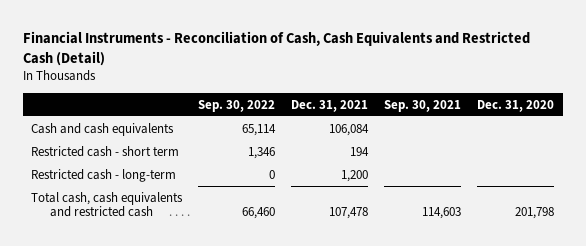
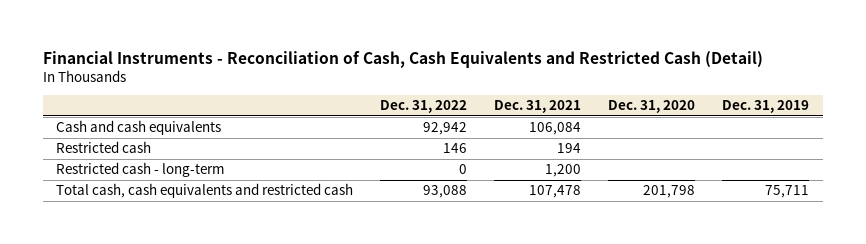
[198,99,276,112] Sep. 30, 2022 -> none
[384,99,462,112] Sep. 30, 2021 -> none
none -> [380,100,468,114] Dec. 31, 2022
none -> [722,100,810,114] Dec. 31, 2019
[31,145,180,157] Restricted cash - short term -> [56,141,152,154] Restricted cash

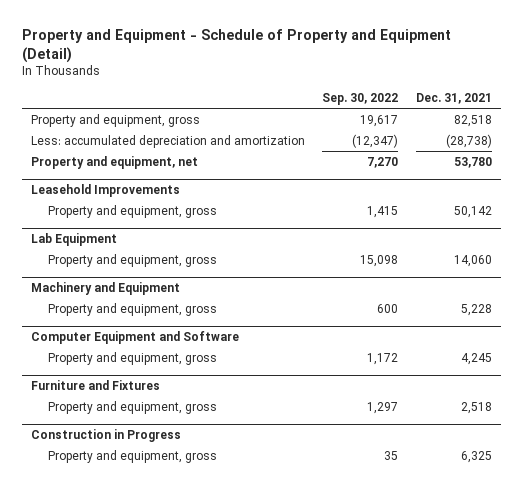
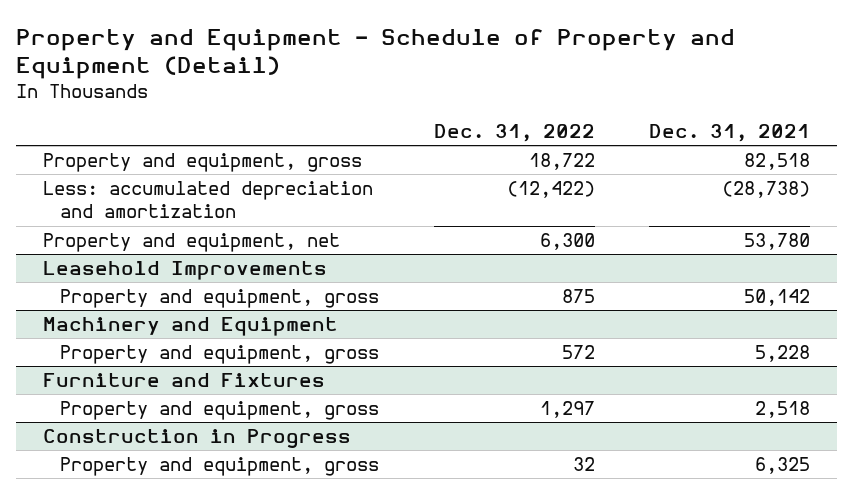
[322,93,399,106] Sep. 30, 2022 -> none
none -> [433,124,595,143] Dec. 31, 2022
[30,233,117,247] Lab Equipment -> none
[47,253,217,267] Property and equipment, gross -> none
[30,331,239,345] Computer Equipment and Software -> none
[47,351,217,365] Property and equipment, gross -> none

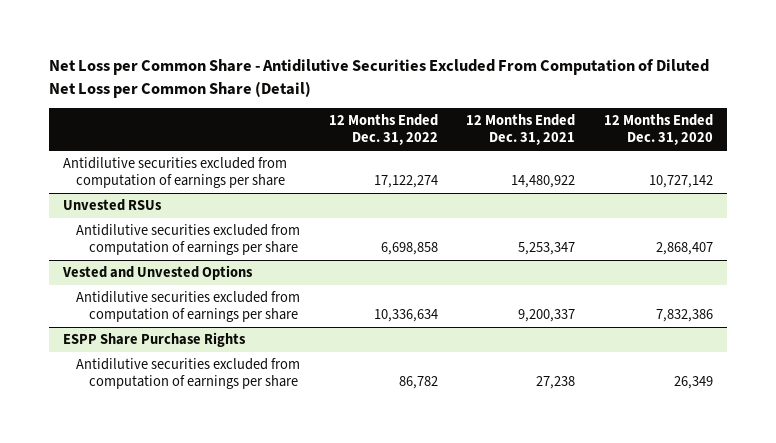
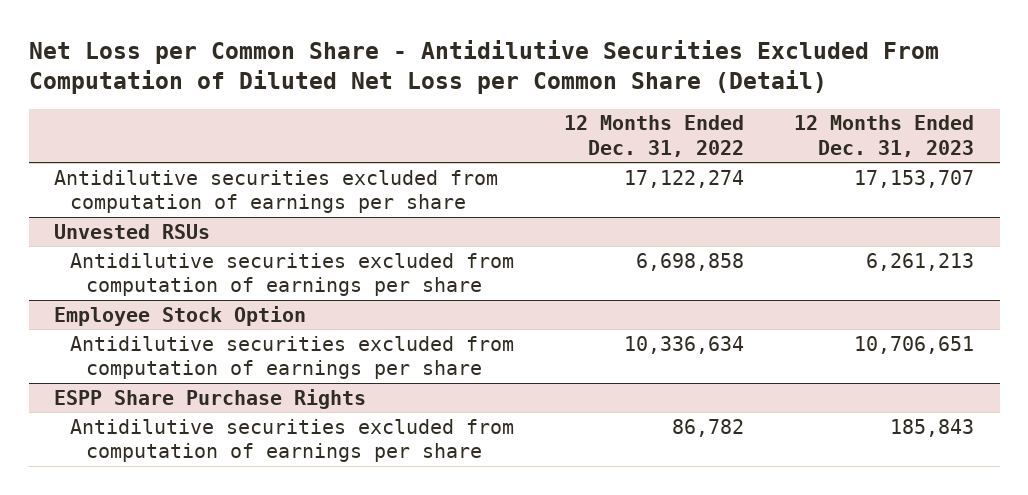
[466,114,576,146] 12 Months Ended Dec. 31, 2021 -> none
[603,114,713,146] 12 Months Ended Dec. 31, 2020 -> none
none -> [794,115,975,157] 12 Months Ended Dec. 31, 2023
[62,265,254,281] Vested and Unvested Options -> [53,305,306,326] Employee Stock Option

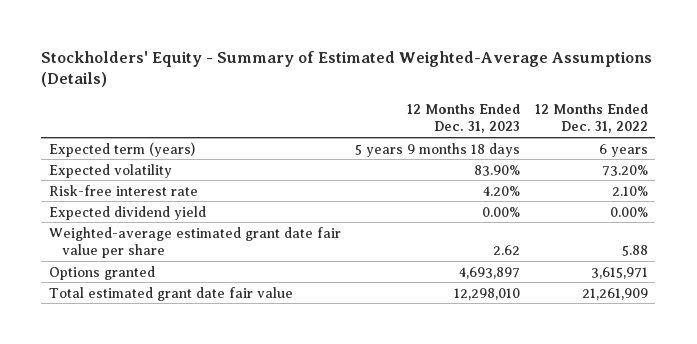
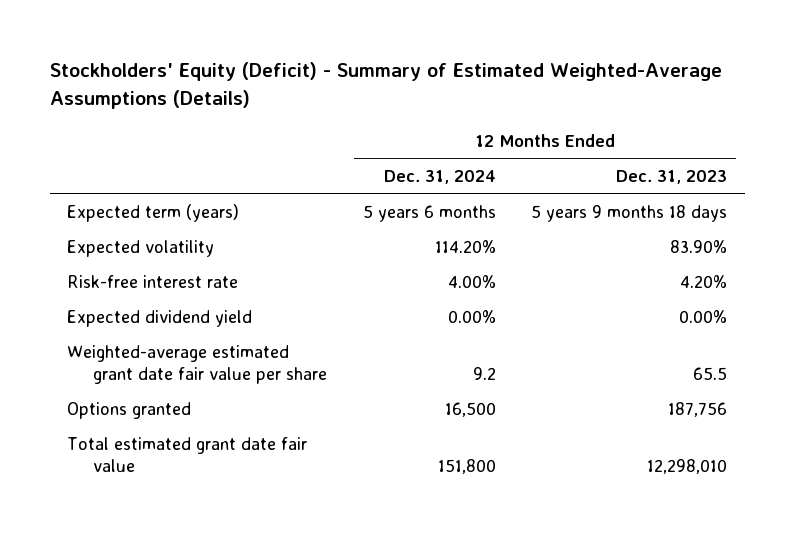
[41,50,653,88] Stockholders' Equity - Summary of Estimated Weighted-Average Assumptions (Details) -> [49,62,722,110] Stockholders' Equity (Deficit) - Summary of Estimated Weighted-Average Assumptions (Details)
[535,103,649,134] 12 Months Ended Dec. 31, 2022 -> none
none -> [383,169,496,184] Dec. 31, 2024
[493,245,521,256] 2.62 -> [692,366,727,380] 65.5
[459,266,521,279] 4,693,897 -> [667,401,727,417] 187,756

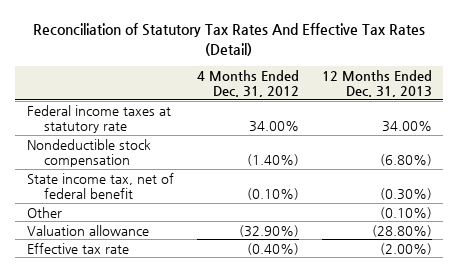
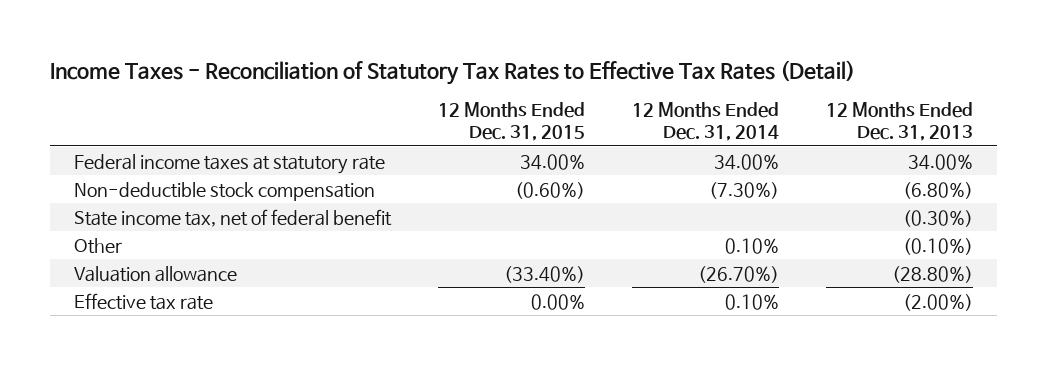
[33,23,426,56] Reconciliation of Statutory Tax Rates And Effective Tax Rates (Detail) -> [49,59,855,85] Income Taxes - Reconciliation of Statutory Tax Rates to Effective Tax Rates (Detail)
[196,69,299,97] 4 Months Ended Dec. 31, 2012 -> none
none -> [437,101,585,142] 12 Months Ended Dec. 31, 2015
none -> [632,101,780,142] 12 Months Ended Dec. 31, 2014
[26,138,151,167] Nondeductible stock compensation -> [73,181,375,201] Non-deductible stock compensation

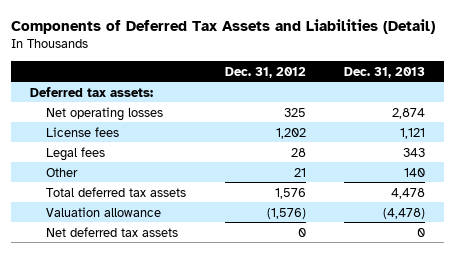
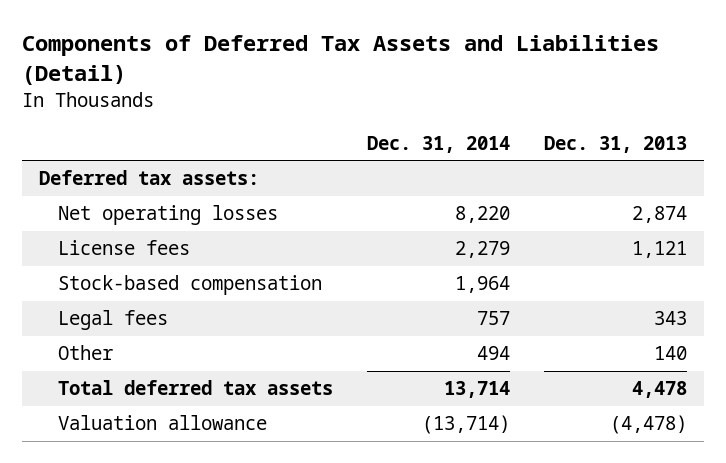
[224,66,306,78] Dec. 31, 2012 -> none
none -> [367,136,511,154] Dec. 31, 2014
none -> [58,275,323,296] Stock-based compensation
[46,226,179,237] Net deferred tax assets -> none

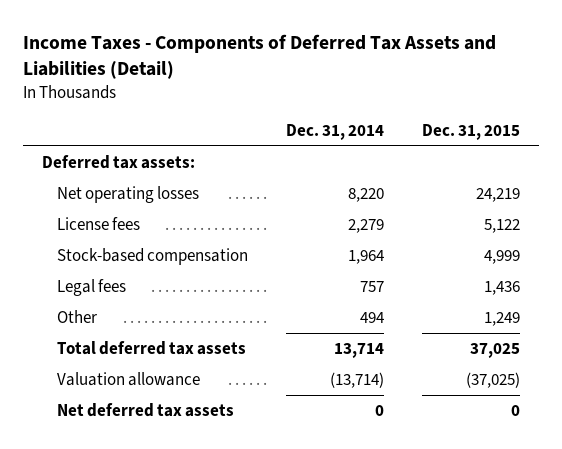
[21,35,659,86] Components of Deferred Tax Assets and Liabilities (Detail) -> [22,34,496,80] Income Taxes - Components of Deferred Tax Assets and Liabilities (Detail)
[544,136,688,154] Dec. 31, 2013 -> none
none -> [421,123,520,140] Dec. 31, 2015
none -> [56,402,234,417] Net deferred tax assets

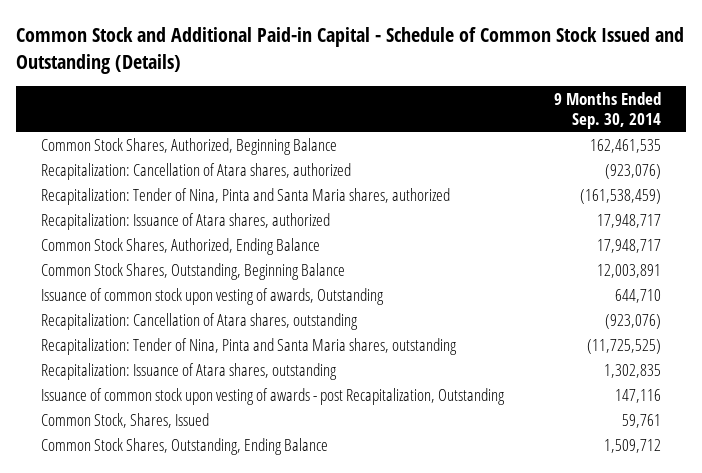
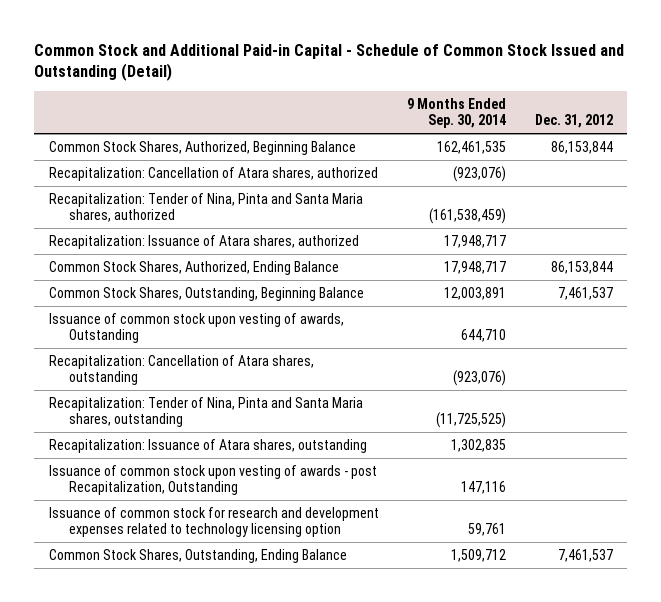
[15,27,684,74] Common Stock and Additional Paid-in Capital - Schedule of Common Stock Issued and Outstanding (Details) -> [34,43,625,82] Common Stock and Additional Paid-in Capital - Schedule of Common Stock Issued and Outstanding (Detail)
none -> [534,114,613,129] Dec. 31, 2012
[40,412,209,428] Common Stock, Shares, Issued -> [48,507,379,538] Issuance of common stock for research and development expenses related to technology licensing option

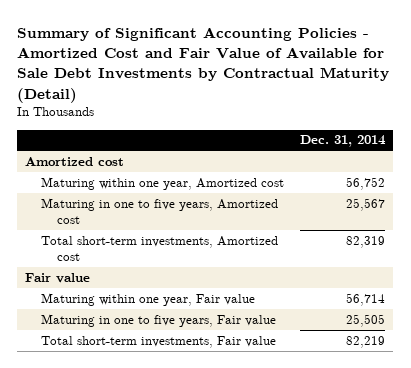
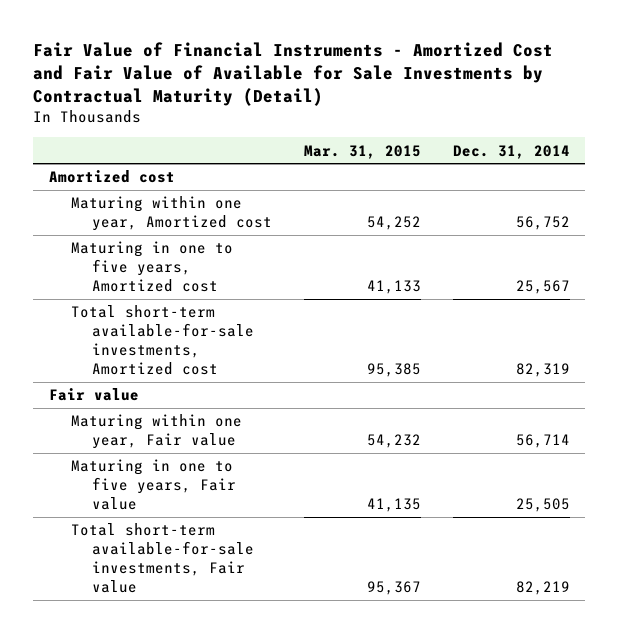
[17,26,390,103] Summary of Significant Accounting Policies - Amortized Cost and Fair Value of Available for Sale Debt Investments by Contractual Maturity (Detail) -> [33,42,554,107] Fair Value of Financial Instruments - Amortized Cost and Fair Value of Available for Sale Investments by Contractual Maturity (Detail)
none -> [303,144,421,159] Mar. 31, 2015
[41,235,279,262] Total short-term investments, Amortized cost -> [70,305,255,376] Total short-term available-for-sale investments, Amortized cost
[41,335,277,348] Total short-term investments, Fair value -> [70,523,255,594] Total short-term available-for-sale investments, Fair value

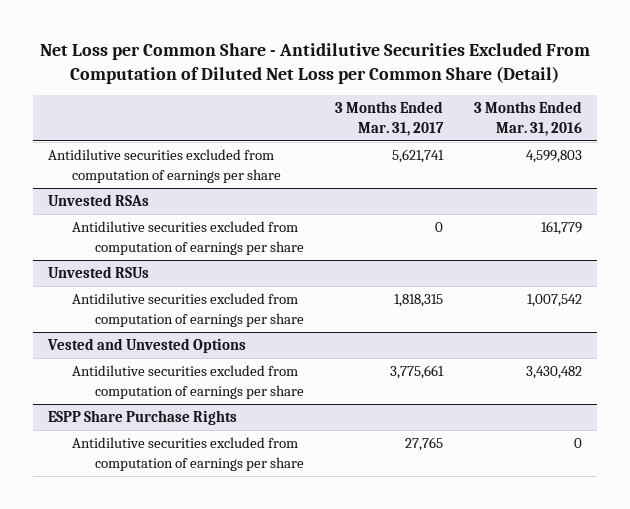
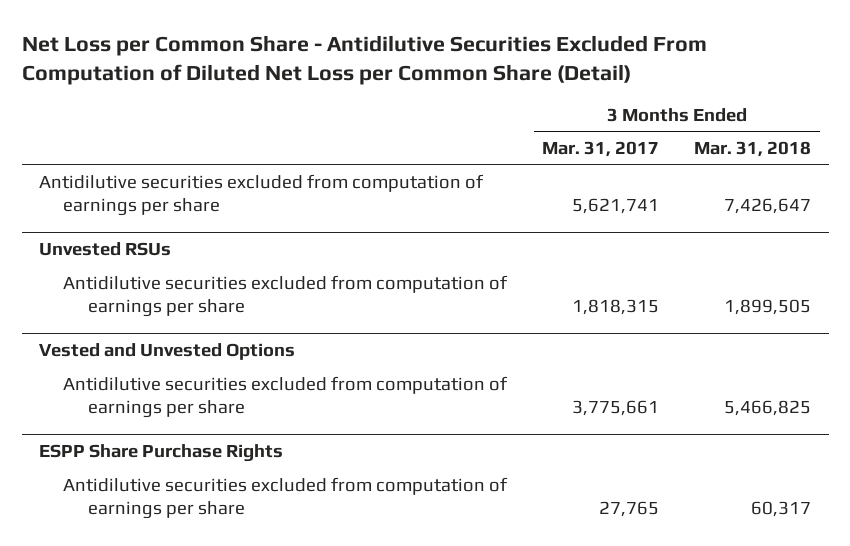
[473,101,582,136] 3 Months Ended Mar. 31, 2016 -> none
none -> [694,140,812,157] Mar. 31, 2018
[48,194,150,207] Unvested RSAs -> none
[71,221,304,255] Antidilutive securities excluded from computation of earnings per share -> none

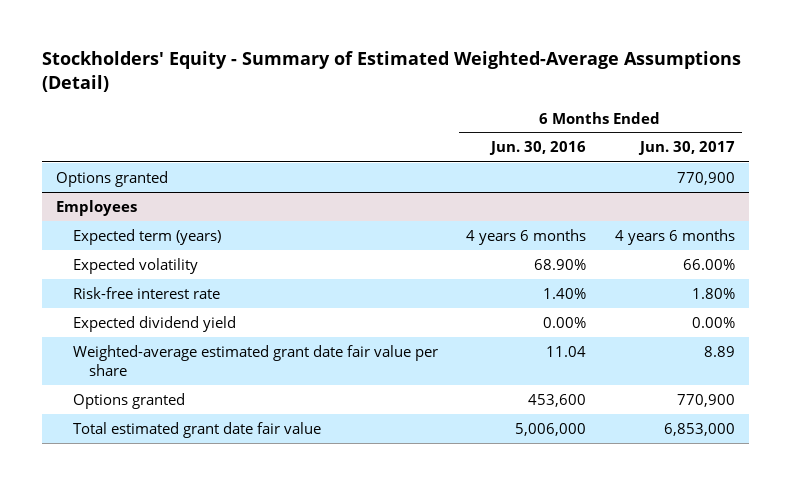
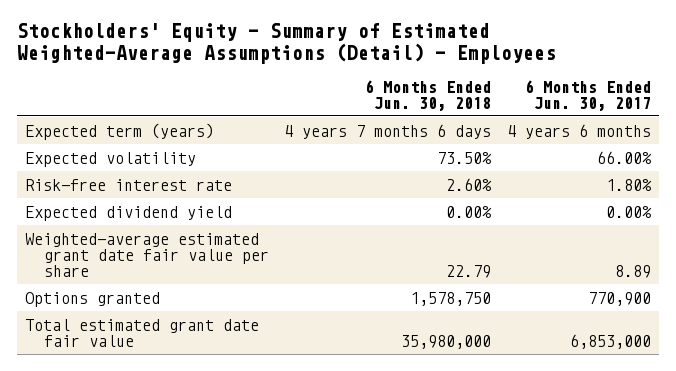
[41,51,741,92] Stockholders' Equity - Summary of Estimated Weighted-Average Assumptions (Detail) -> [16,23,556,64] Stockholders' Equity - Summary of Estimated Weighted-Average Assumptions (Detail) - Employees
[489,141,587,156] Jun. 30, 2016 -> none
none -> [365,79,492,111] 6 Months Ended Jun. 30, 2018
[56,170,169,187] Options granted -> none
[56,199,138,216] Employees -> none

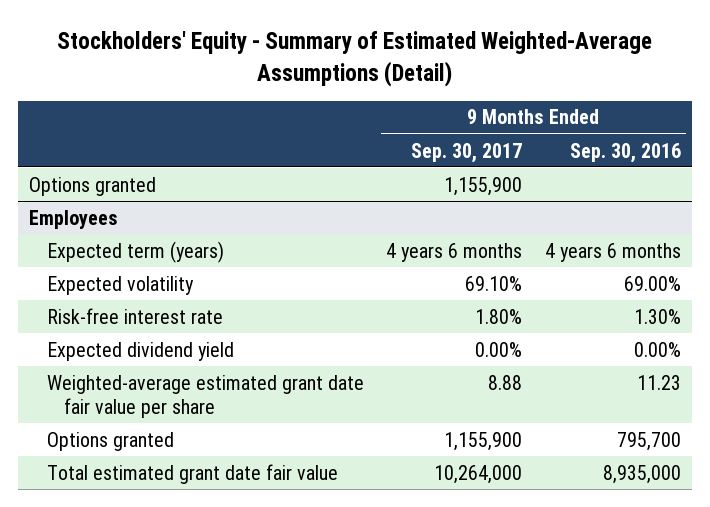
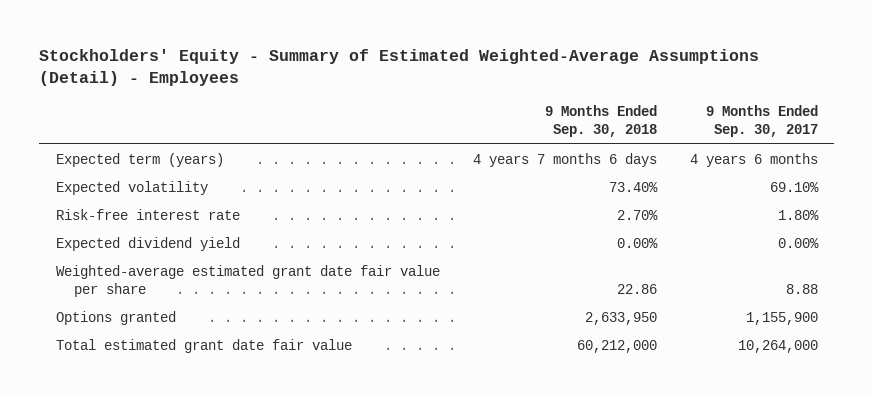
[57,31,653,87] Stockholders' Equity - Summary of Estimated Weighted-Average Assumptions (Detail) -> [39,49,760,87] Stockholders' Equity - Summary of Estimated Weighted-Average Assumptions (Detail) - Employees
[569,142,681,163] Sep. 30, 2016 -> none
none -> [544,105,657,138] 9 Months Ended Sep. 30, 2018
[29,176,157,196] Options granted -> none
[29,209,119,229] Employees -> none

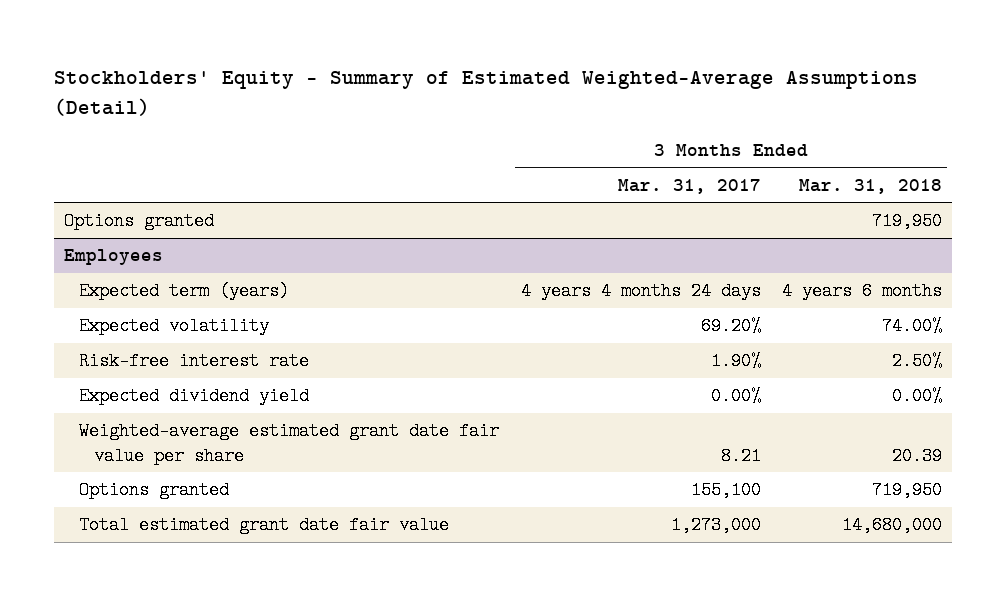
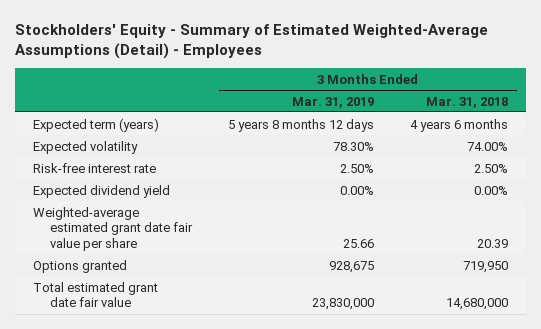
[53,70,918,116] Stockholders' Equity - Summary of Estimated Weighted-Average Assumptions (Detail) -> [14,23,488,60] Stockholders' Equity - Summary of Estimated Weighted-Average Assumptions (Detail) - Employees
[617,178,761,194] Mar. 31, 2017 -> none
none -> [292,96,375,108] Mar. 31, 2019
[64,212,215,231] Options granted -> none
[64,249,164,266] Employees -> none

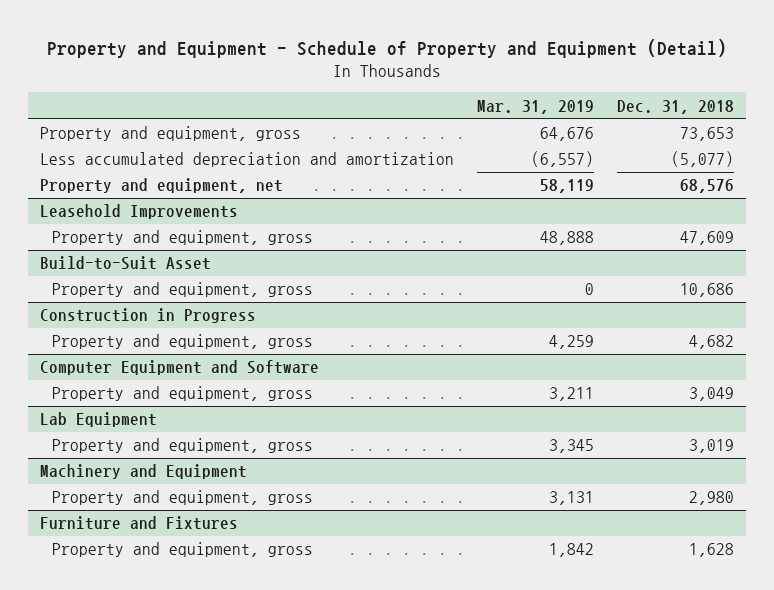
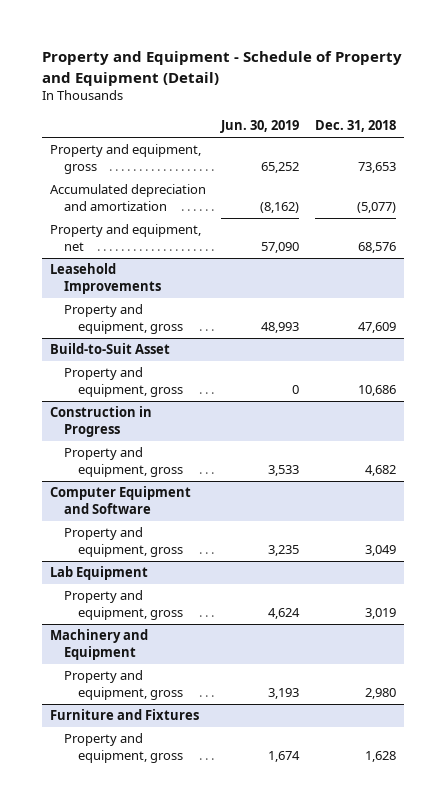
[477,99,595,114] Mar. 31, 2019 -> none
none -> [220,120,300,134] Jun. 30, 2019
[39,152,454,168] Less accumulated depreciation and amortization -> [49,184,206,211] Accumulated depreciation and amortization

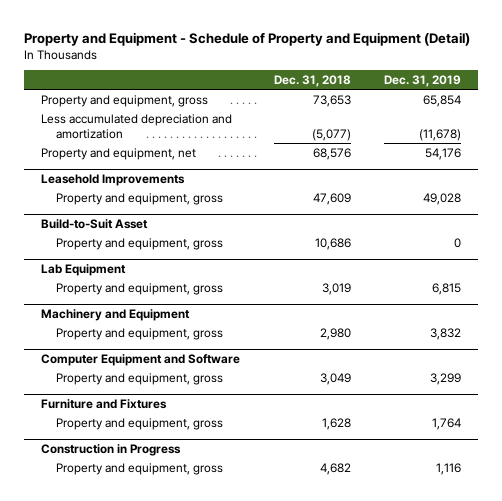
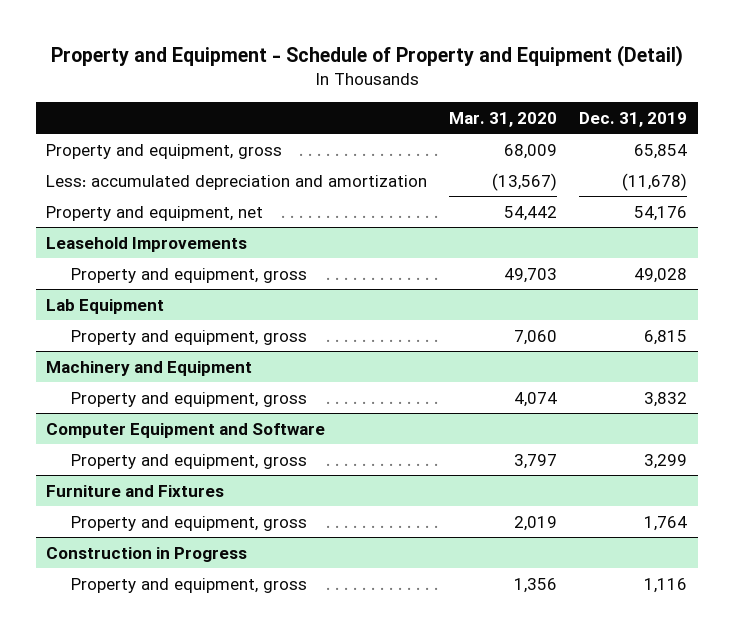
[273,75,351,88] Dec. 31, 2018 -> none
none -> [449,111,558,127] Mar. 31, 2020
[41,113,233,139] Less accumulated depreciation and amortization -> [46,174,428,190] Less: accumulated depreciation and amortization
[41,219,149,230] Build-to-Suit Asset -> none
[56,237,224,250] Property and equipment, gross -> none

